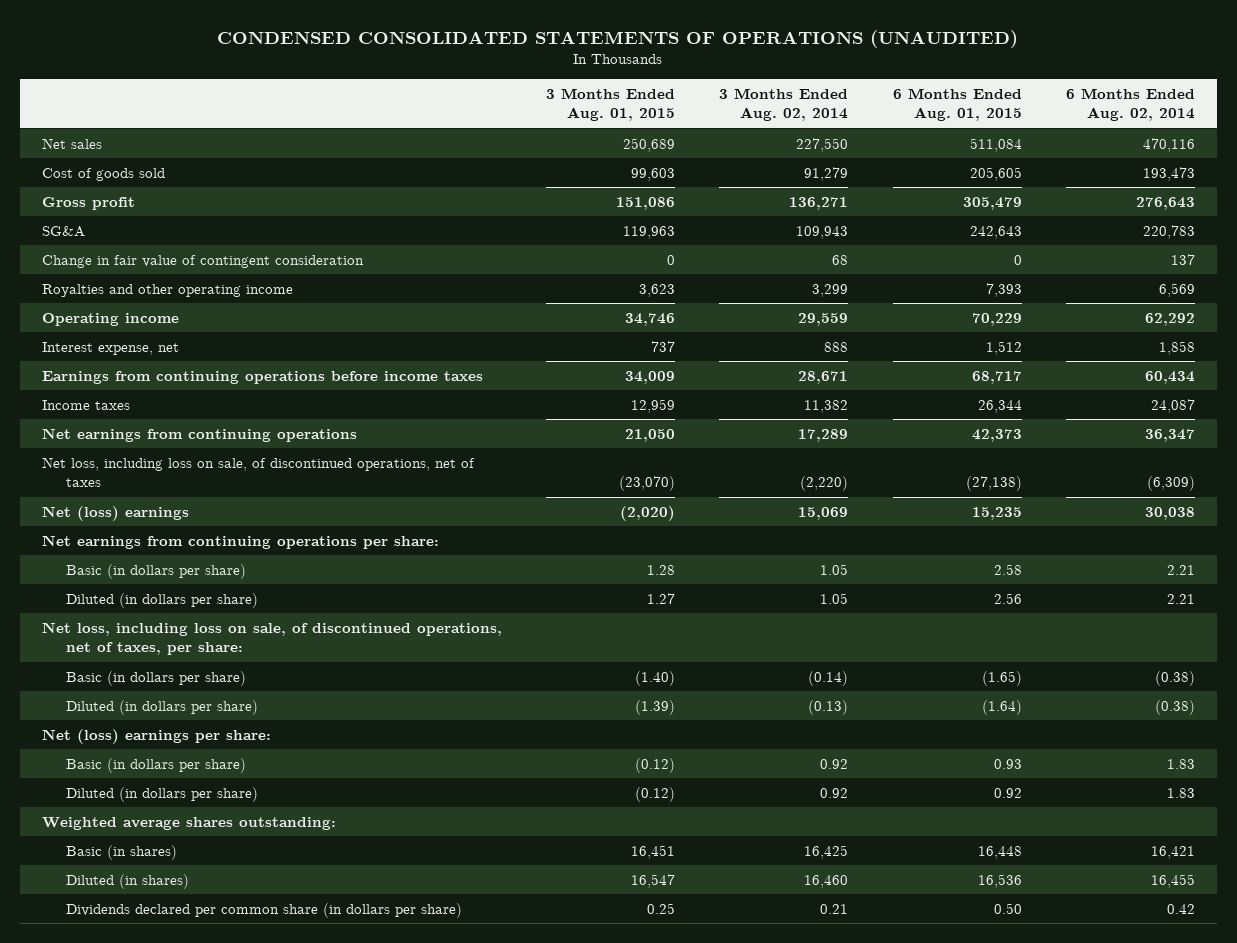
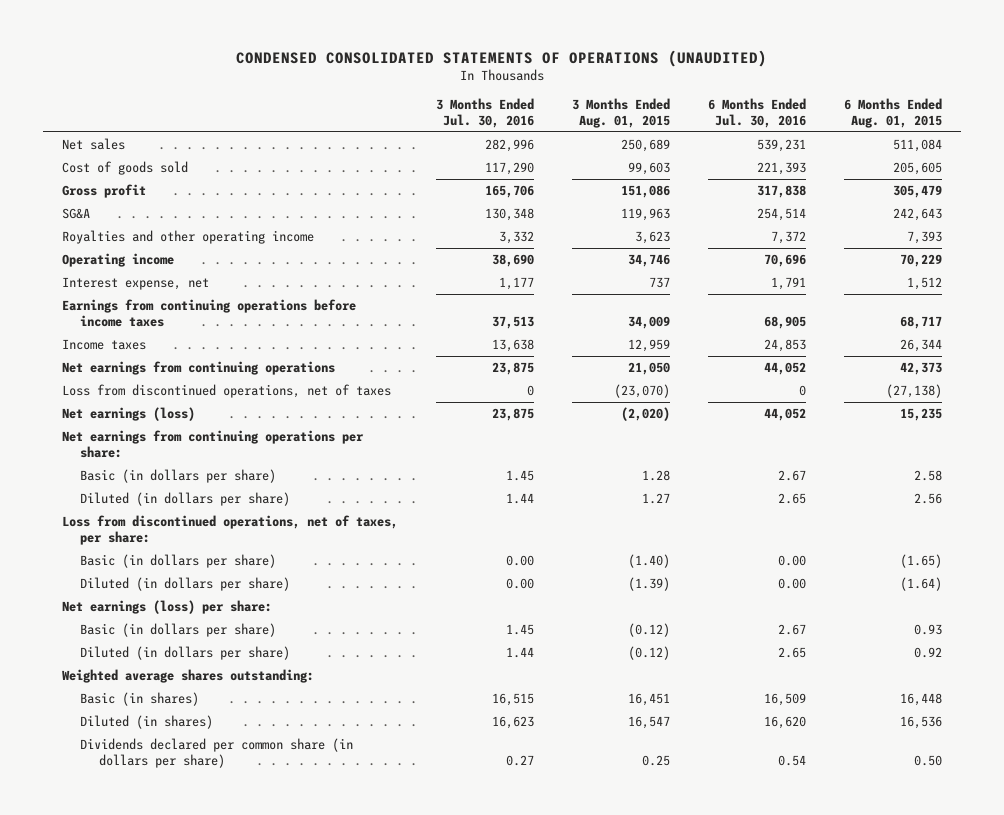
[719,87,849,122] 3 Months Ended Aug. 02, 2014 -> none
[1065,87,1195,122] 6 Months Ended Aug. 02, 2014 -> none
none -> [436,98,535,128] 3 Months Ended Jul. 30, 2016
none -> [707,98,806,128] 6 Months Ended Jul. 30, 2016
[42,254,365,268] Change in fair value of contingent consideration -> none
[42,456,476,488] Net loss, including loss on sale, of discontinued operations, net of taxes -> [62,384,392,399] Loss from discontinued operations, net of taxes
[42,505,190,521] Net (loss) earnings -> [62,407,196,422] Net earnings (loss)
[42,621,503,656] Net loss, including loss on sale, of discontinued operations, net of taxes, per share: -> [62,515,399,545] Loss from discontinued operations, net of taxes, per share:
[42,728,272,744] Net (loss) earnings per share: -> [62,600,273,615] Net earnings (loss) per share:

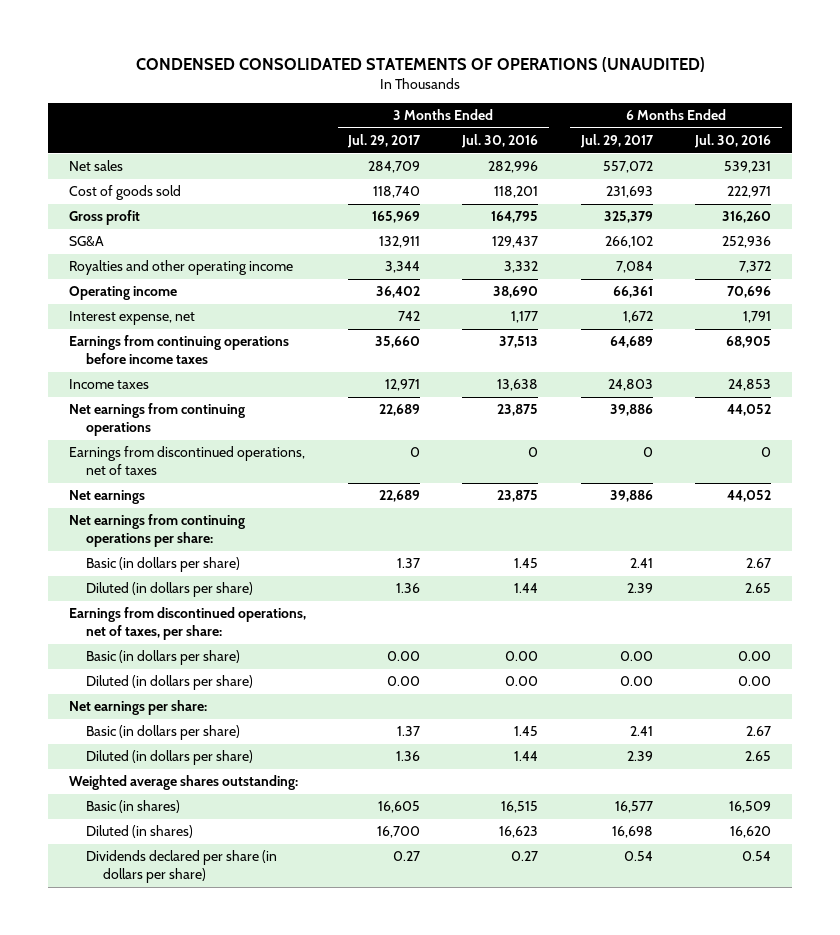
[571,98,670,128] 3 Months Ended Aug. 01, 2015 -> none
[843,98,942,128] 6 Months Ended Aug. 01, 2015 -> none
none -> [347,134,422,149] Jul. 29, 2017
none -> [579,134,654,149] Jul. 29, 2017
[485,162,535,176] 117,290 -> [494,186,539,199] 118,201
[756,162,806,176] 221,393 -> [727,186,772,199] 222,971
[485,185,535,199] 165,706 -> [491,211,539,224] 164,795
[756,185,806,199] 317,838 -> [722,211,772,224] 316,260
[485,208,535,222] 130,348 -> [492,236,539,249] 129,437
[756,208,806,222] 254,514 -> [722,236,772,249] 252,936
[62,384,392,399] Loss from discontinued operations, net of taxes -> [68,446,305,476] Earnings from discontinued operations, net of taxes
[62,407,196,422] Net earnings (loss) -> [68,490,145,505] Net earnings
[62,515,399,545] Loss from discontinued operations, net of taxes, per share: -> [68,607,306,641] Earnings from discontinued operations, net of taxes, per share:
[62,600,273,615] Net earnings (loss) per share: -> [68,700,207,716] Net earnings per share:
[80,738,354,768] Dividends declared per common share (in dollars per share) -> [85,850,277,884] Dividends declared per share (in dollars per share)

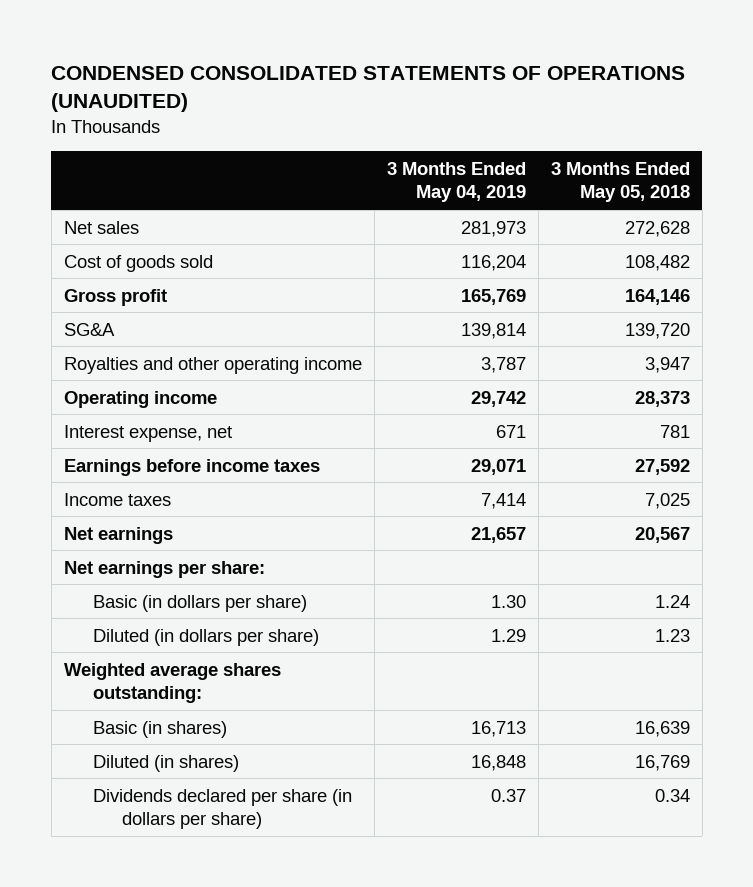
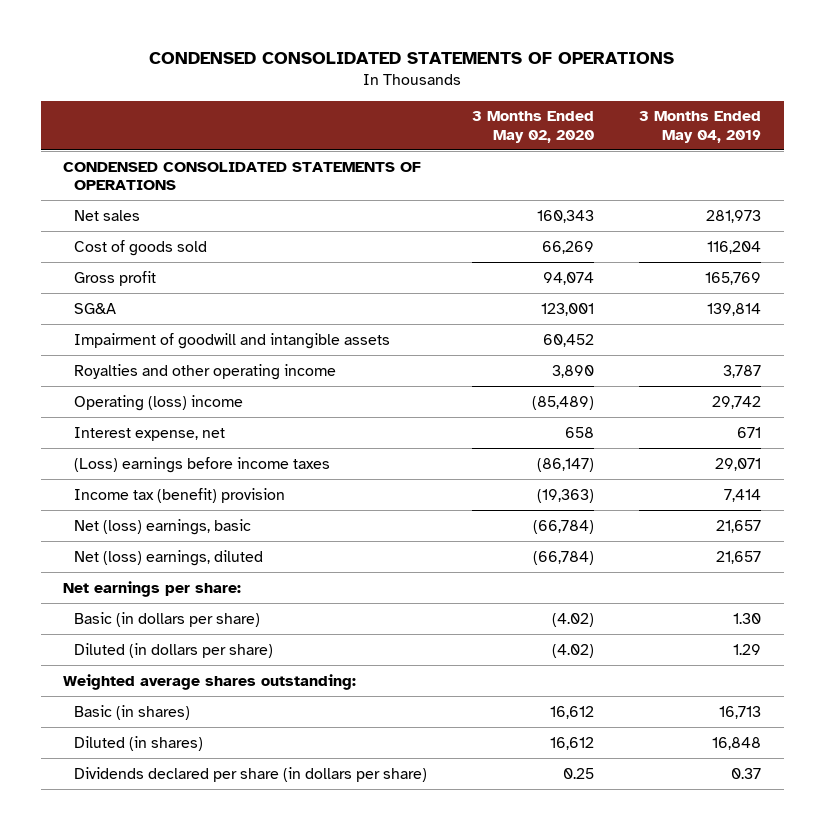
[51,65,686,113] CONDENSED CONSOLIDATED STATEMENTS OF OPERATIONS (UNAUDITED) -> [149,52,675,65] CONDENSED CONSOLIDATED STATEMENTS OF OPERATIONS
[550,161,690,203] 3 Months Ended May 05, 2018 -> none
none -> [472,111,595,143] 3 Months Ended May 02, 2020
none -> [63,161,422,190] CONDENSED CONSOLIDATED STATEMENTS OF OPERATIONS
none -> [74,332,391,349] Impairment of goodwill and intangible assets
[63,390,217,408] Operating income -> [74,394,244,411] Operating (loss) income
[63,458,320,476] Earnings before income taxes -> [74,456,331,473] (Loss) earnings before income taxes
[63,492,171,506] Income taxes -> [74,487,286,503] Income tax (benefit) provision
[63,526,173,544] Net earnings -> [74,518,252,535] Net (loss) earnings, basic
none -> [74,549,264,566] Net (loss) earnings, diluted

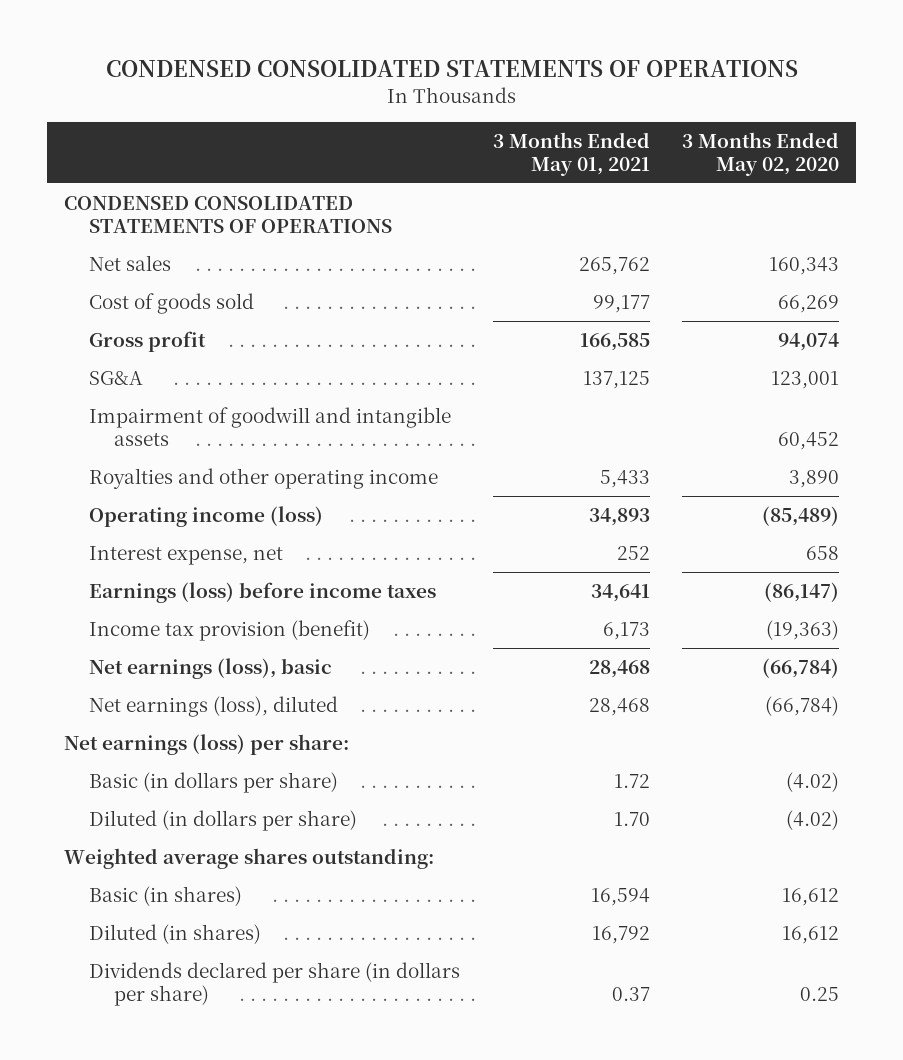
[639,111,762,143] 3 Months Ended May 04, 2019 -> none
none -> [492,131,650,176] 3 Months Ended May 01, 2021
[74,394,244,411] Operating (loss) income -> [88,505,323,527] Operating income (loss)
[74,456,331,473] (Loss) earnings before income taxes -> [88,581,436,603] Earnings (loss) before income taxes
[74,487,286,503] Income tax (benefit) provision -> [88,619,370,641] Income tax provision (benefit)
[74,518,252,535] Net (loss) earnings, basic -> [88,657,332,679] Net earnings (loss), basic
[74,549,264,566] Net (loss) earnings, diluted -> [88,695,338,717] Net earnings (loss), diluted
[63,580,242,597] Net earnings per share: -> [63,733,349,755] Net earnings (loss) per share:

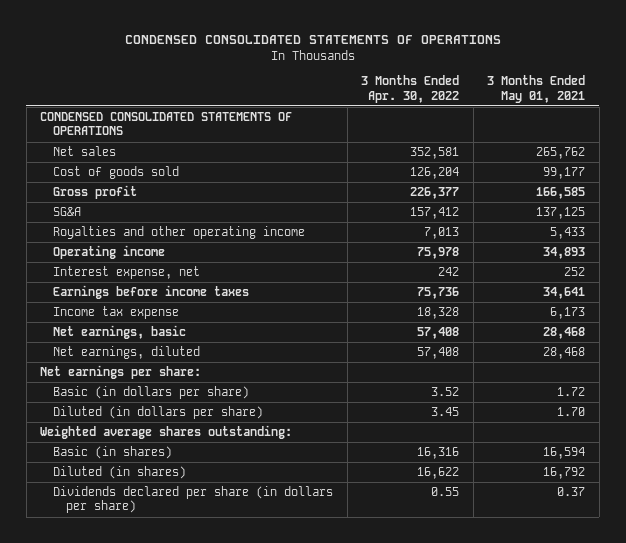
[682,131,840,176] 3 Months Ended May 02, 2020 -> none
none -> [361,75,460,103] 3 Months Ended Apr. 30, 2022
[88,406,451,446] Impairment of goodwill and intangible assets -> none
[88,505,323,527] Operating income (loss) -> [53,245,166,260] Operating income
[88,581,436,603] Earnings (loss) before income taxes -> [53,285,250,300] Earnings before income taxes
[88,619,370,641] Income tax provision (benefit) -> [53,306,180,320] Income tax expense
[88,657,332,679] Net earnings (loss), basic -> [53,325,187,340] Net earnings, basic
[88,695,338,717] Net earnings (loss), diluted -> [53,346,201,360] Net earnings, diluted
[63,733,349,755] Net earnings (loss) per share: -> [40,365,202,380] Net earnings per share:

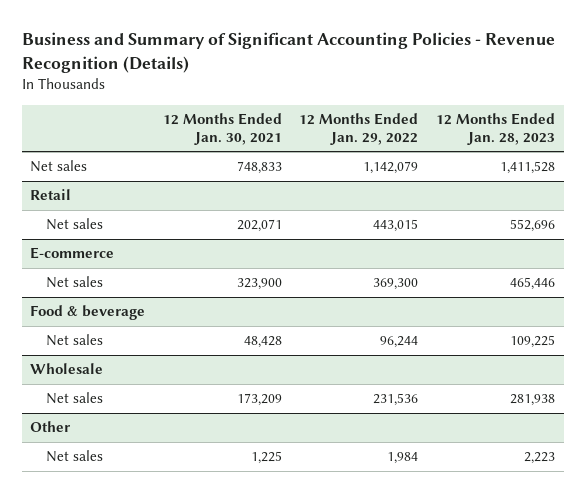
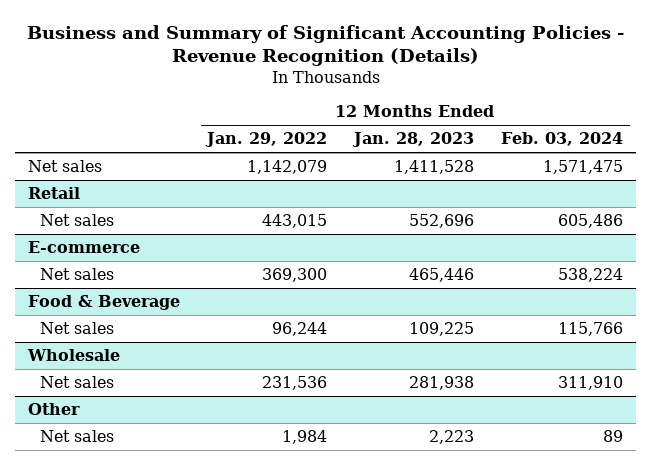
[162,112,282,145] 12 Months Ended Jan. 30, 2021 -> none
none -> [500,132,623,147] Feb. 03, 2024
[30,305,146,321] Food & beverage -> [28,295,181,311] Food & Beverage

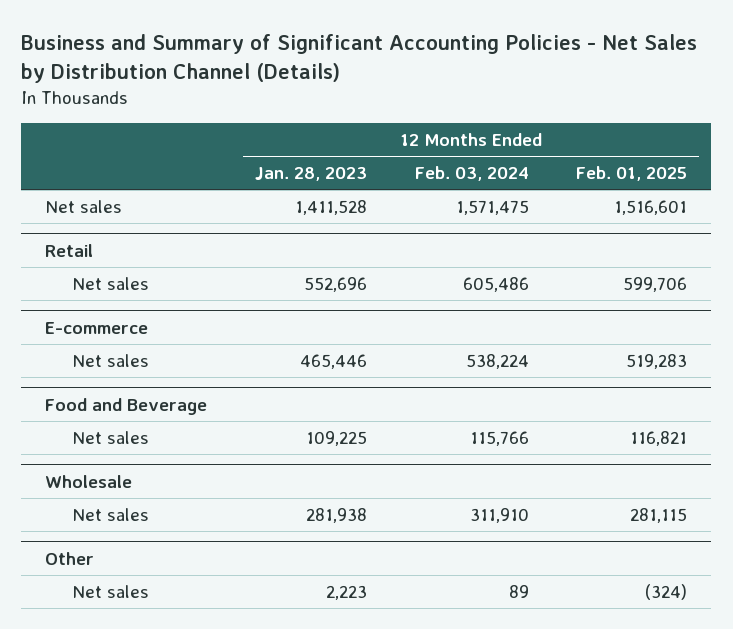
[26,24,624,67] Business and Summary of Significant Accounting Policies - Revenue Recognition (Details) -> [21,34,698,84] Business and Summary of Significant Accounting Policies - Net Sales by Distribution Channel (Details)
[205,132,328,148] Jan. 29, 2022 -> none
none -> [576,166,688,182] Feb. 01, 2025
[28,295,181,311] Food & Beverage -> [45,397,208,415] Food and Beverage

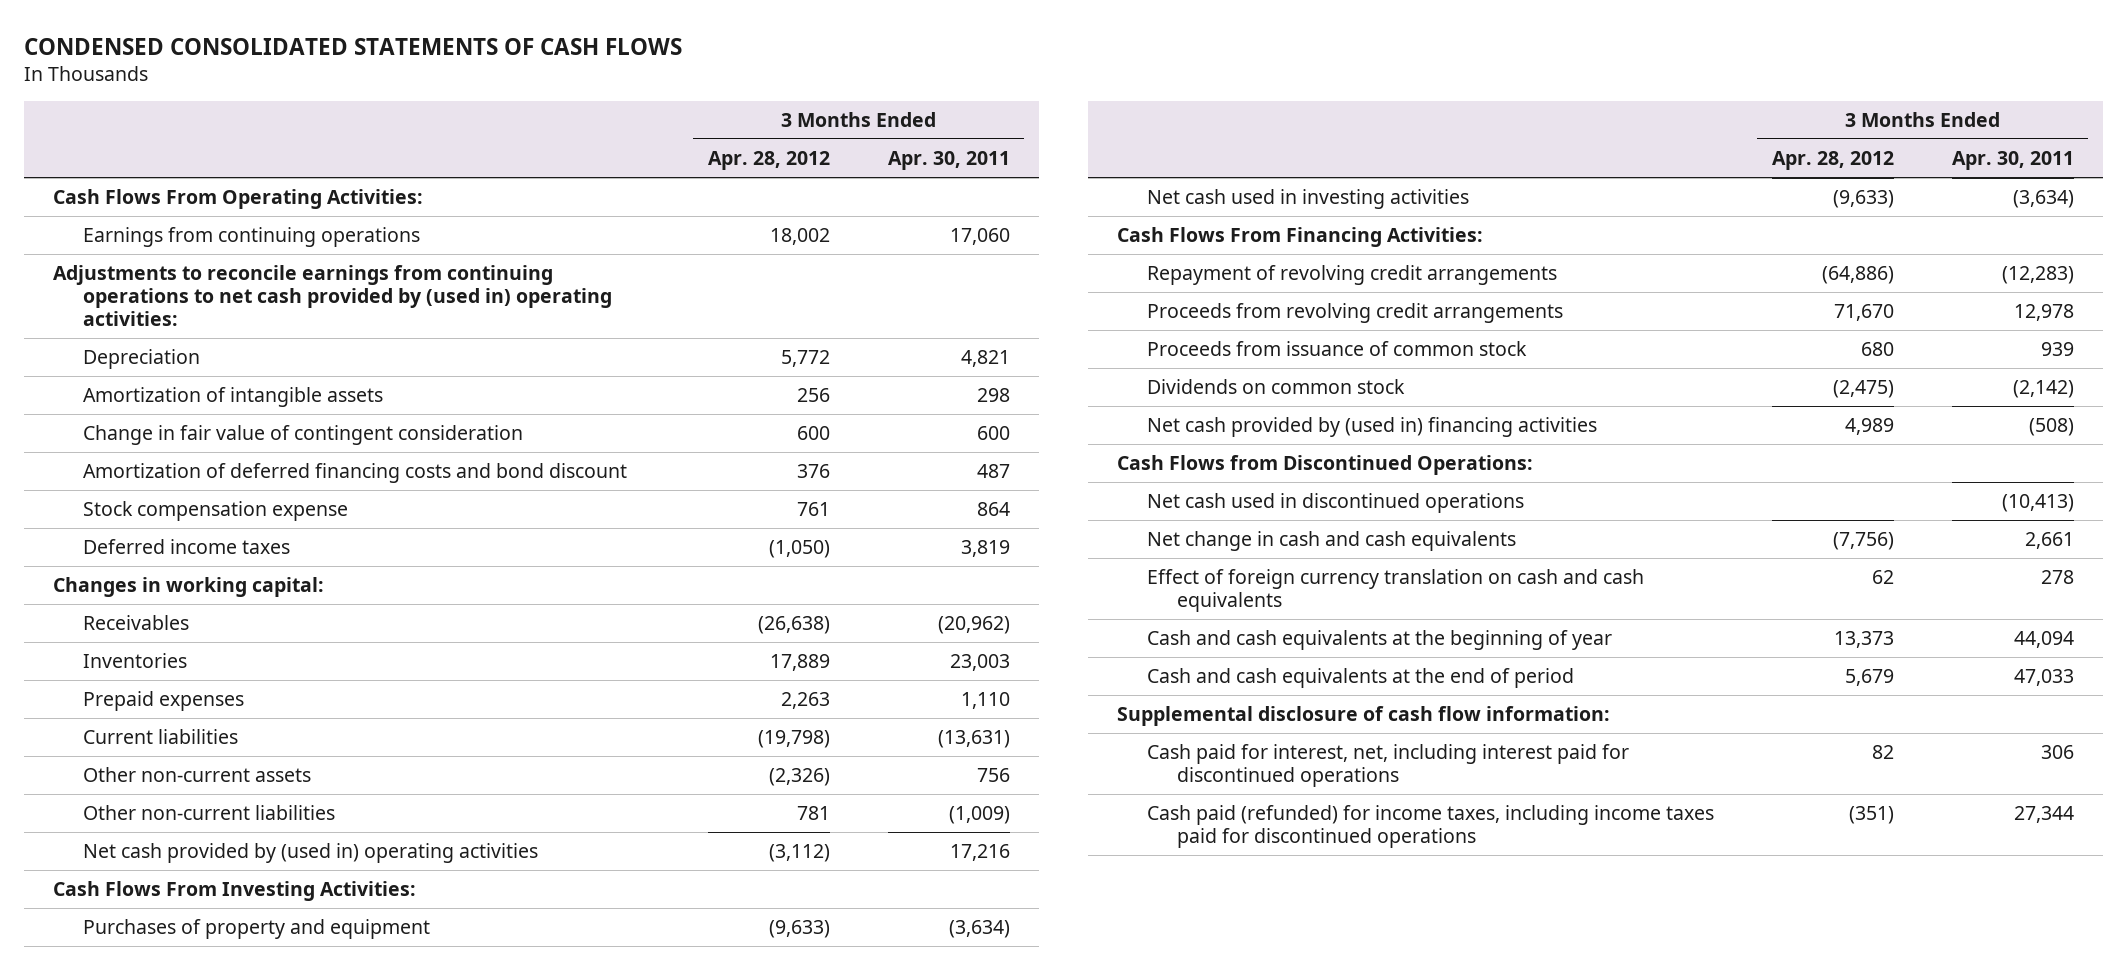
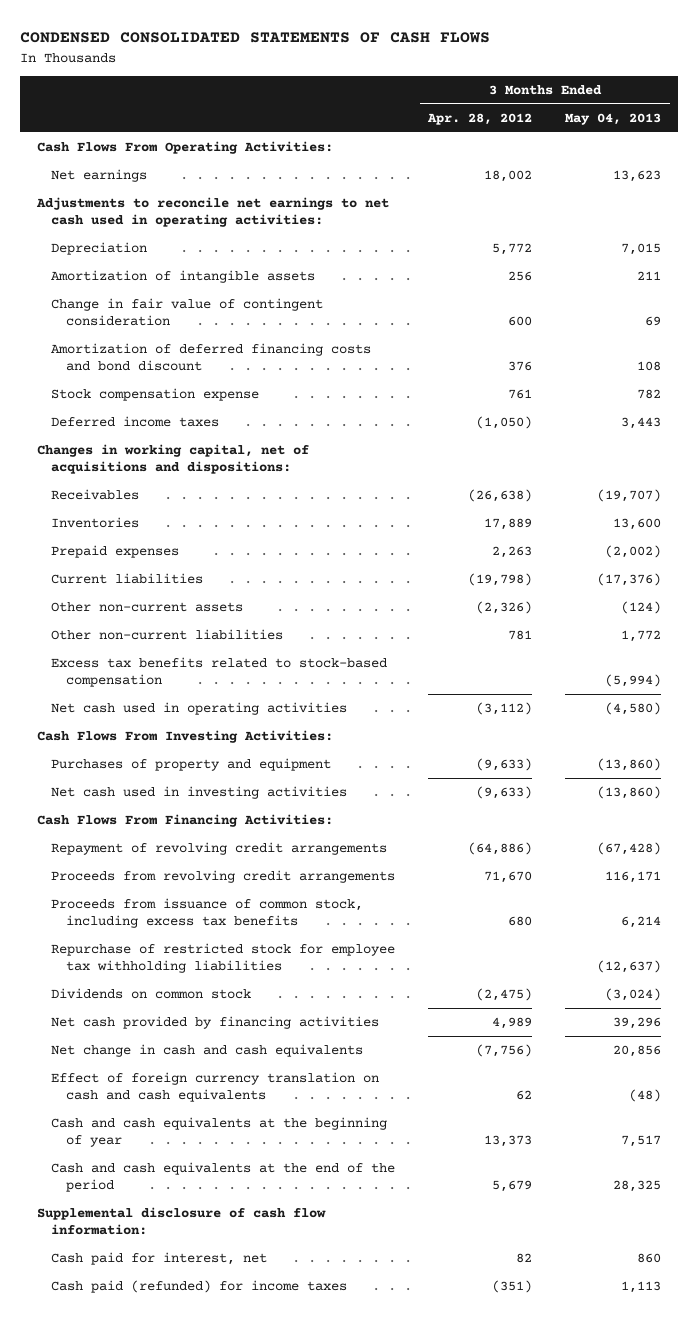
[887,151,1010,171] Apr. 30, 2011 -> none
none -> [565,112,662,125] May 04, 2013
[82,227,420,248] Earnings from continuing operations -> [51,169,148,183] Net earnings
[52,265,612,327] Adjustments to reconcile earnings from continuing operations to net cash provided by (used in) operating activities: -> [35,197,389,228] Adjustments to reconcile net earnings to net cash used in operating activities:
[52,577,324,598] Changes in working capital: -> [36,444,309,475] Changes in working capital, net of acquisitions and dispositions:
none -> [51,657,388,688] Excess tax benefits related to stock-based compensation
[82,843,538,864] Net cash provided by (used in) operating activities -> [51,702,348,716] Net cash used in operating activities
[1146,341,1527,357] Proceeds from issuance of common stock -> [51,898,364,929] Proceeds from issuance of common stock, including excess tax benefits
none -> [51,943,396,974] Repurchase of restricted stock for employee tax withholding liabilities
[1116,455,1533,476] Cash Flows from Discontinued Operations: -> none
[1146,493,1524,514] Net cash used in discontinued operations -> none
[1146,417,1597,438] Net cash provided by (used in) financing activities -> [51,1016,380,1030] Net cash provided by financing activities
[1146,668,1574,689] Cash and cash equivalents at the end of period -> [51,1162,396,1193] Cash and cash equivalents at the end of the period
[1146,744,1629,788] Cash paid for interest, net, including interest paid for discontinued operations -> [51,1252,268,1266] Cash paid for interest, net
[1146,805,1714,849] Cash paid (refunded) for income taxes, including income taxes paid for discontinued operations -> [51,1280,348,1294] Cash paid (refunded) for income taxes

